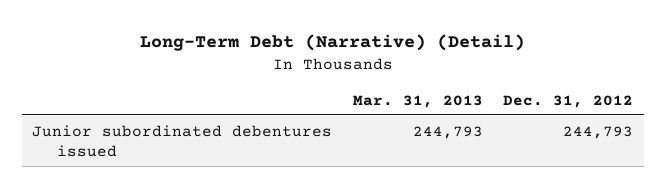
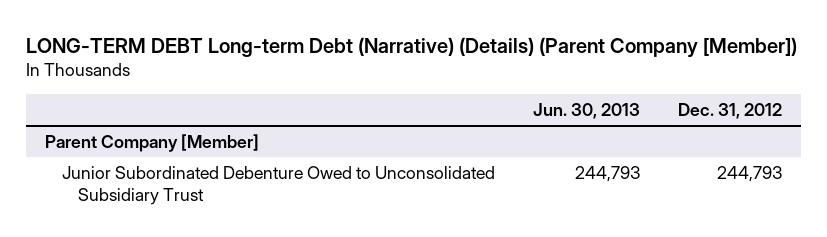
[139,34,525,52] Long-Term Debt (Narrative) (Detail) -> [25,36,797,58] LONG-TERM DEBT Long-term Debt (Narrative) (Details) (Parent Company [Member])
[352,94,483,108] Mar. 31, 2013 -> none
none -> [532,103,640,120] Jun. 30, 2013
none -> [44,134,259,153] Parent Company [Member]
[32,124,333,158] Junior subordinated debentures issued -> [61,166,495,206] Junior Subordinated Debenture Owed to Unconsolidated Subsidiary Trust

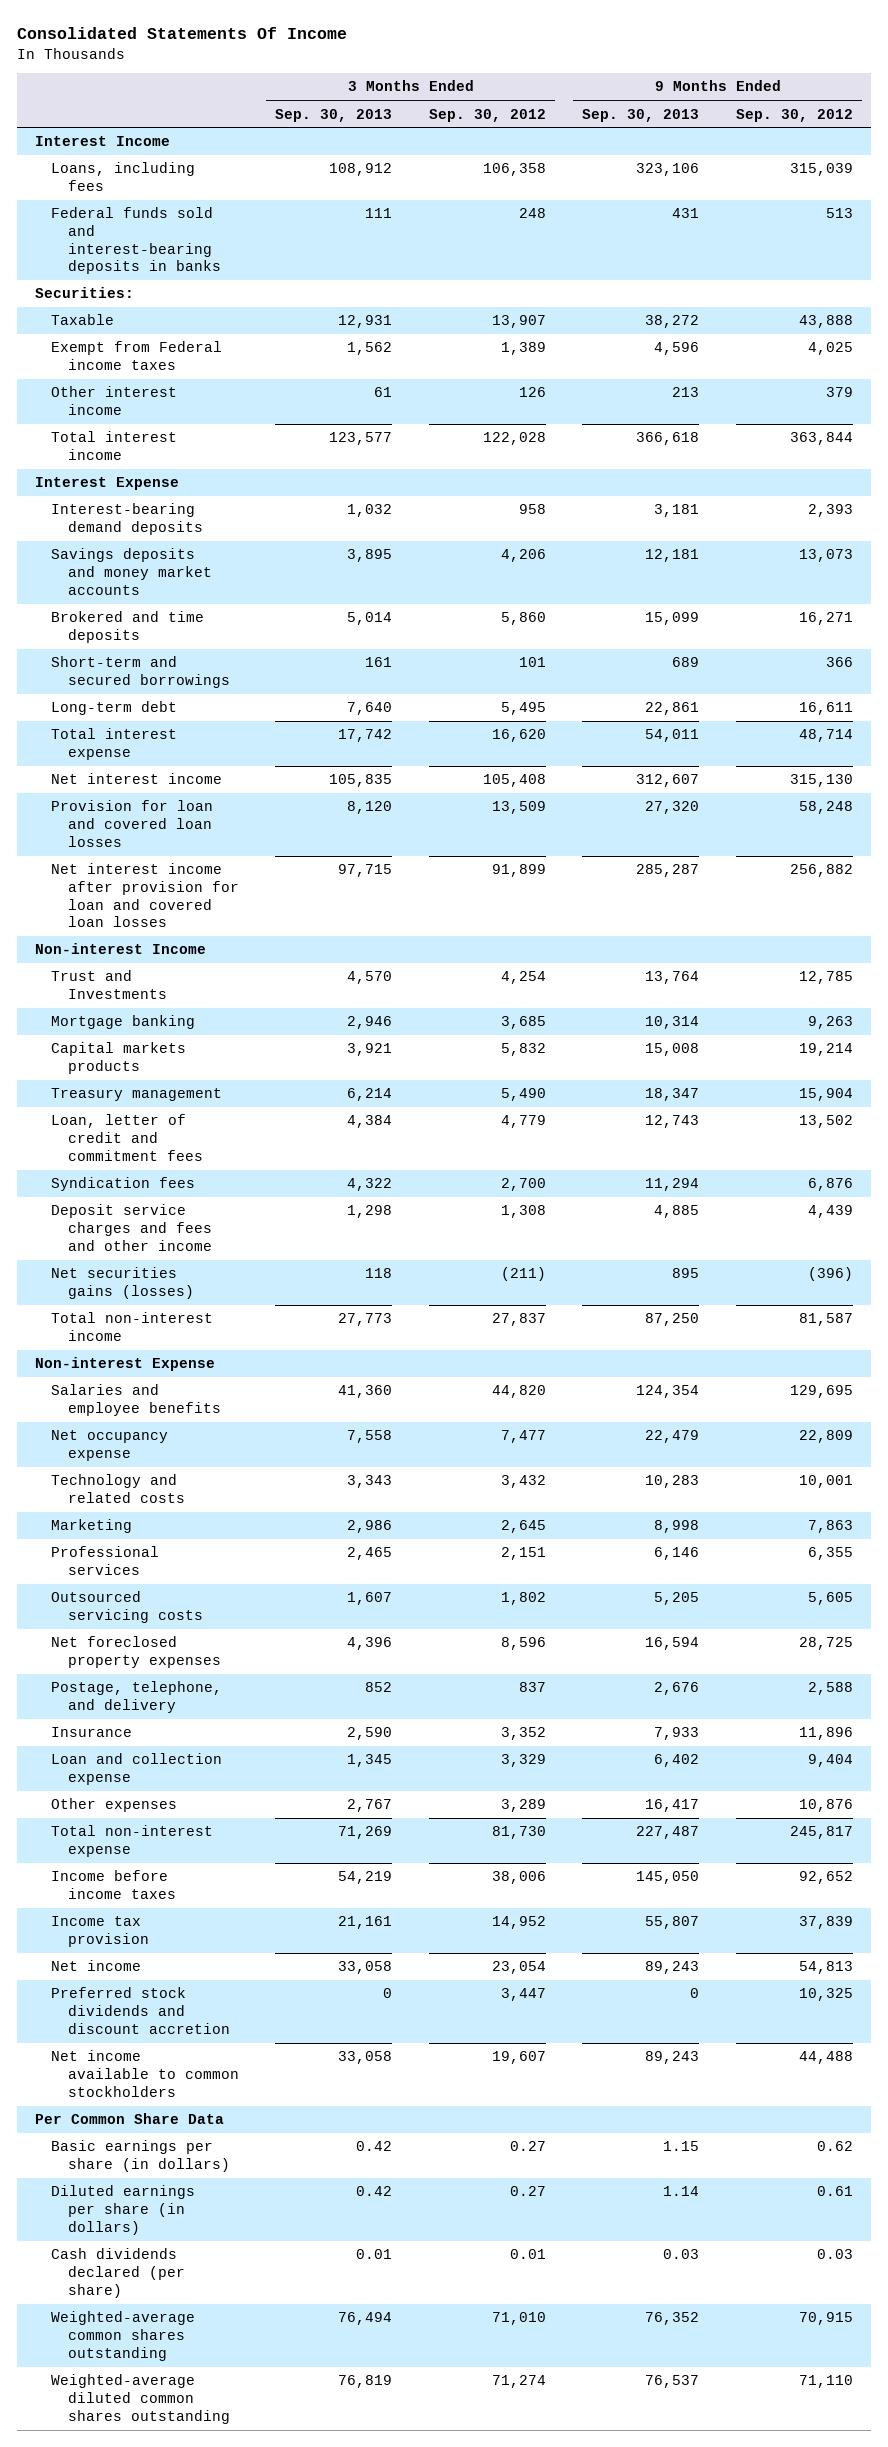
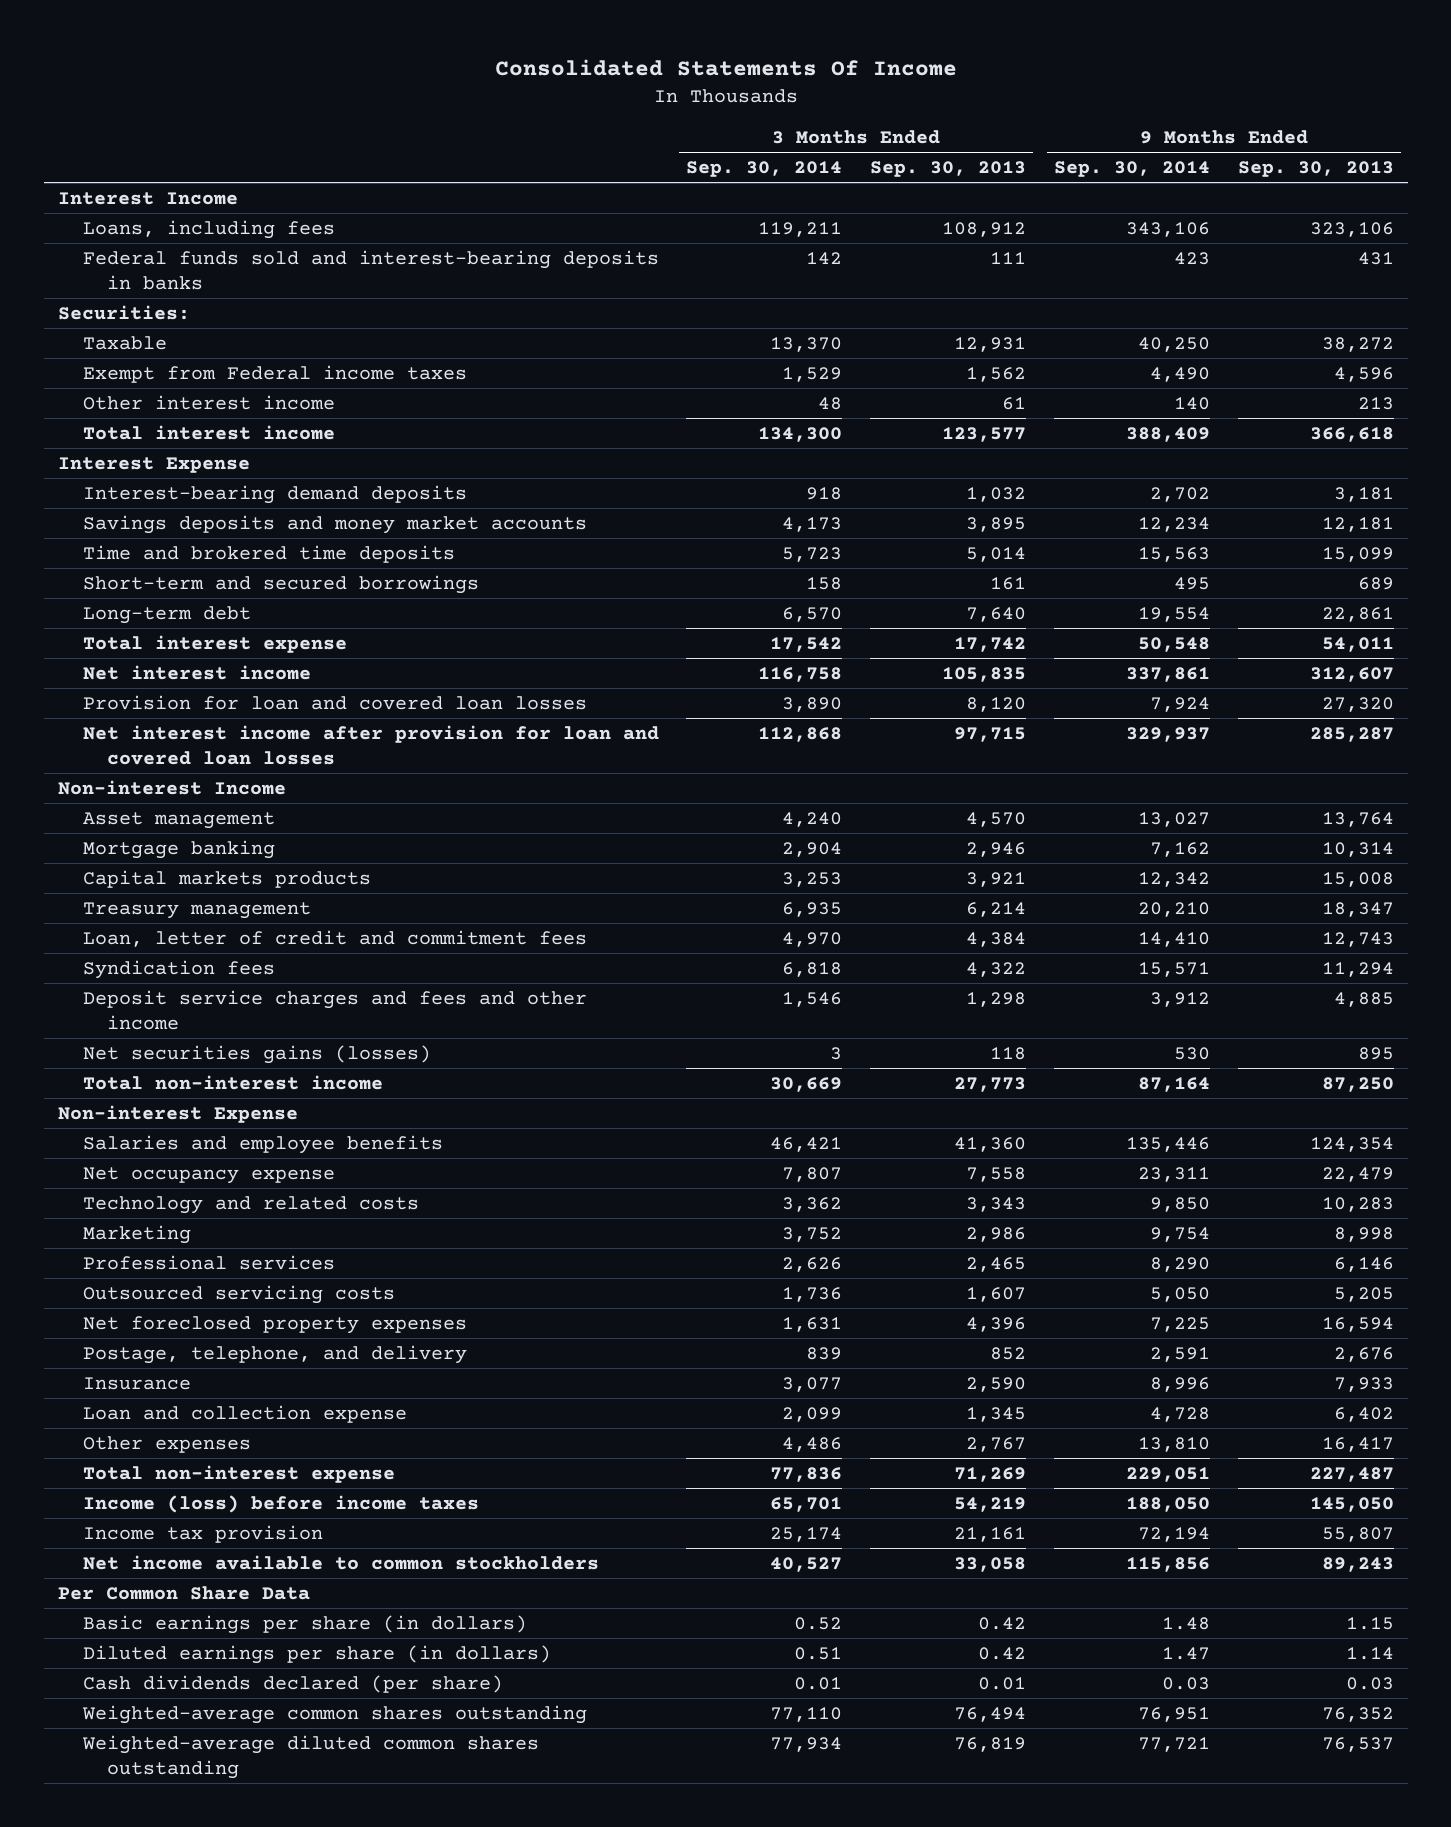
[428,108,546,122] Sep. 30, 2012 -> none
[735,108,853,122] Sep. 30, 2012 -> none
none -> [686,160,843,177] Sep. 30, 2014
none -> [1053,160,1210,177] Sep. 30, 2014
[51,611,205,644] Brokered and time deposits -> [82,544,455,563] Time and brokered time deposits
[51,970,167,1000] Trust and Investments -> [82,811,275,829] Asset management
[51,1870,176,1900] Income before income taxes -> [82,1494,479,1513] Income (loss) before income taxes
[51,1960,142,1972] Net income -> none
[51,1987,230,2034] Preferred stock dividends and discount accretion -> none

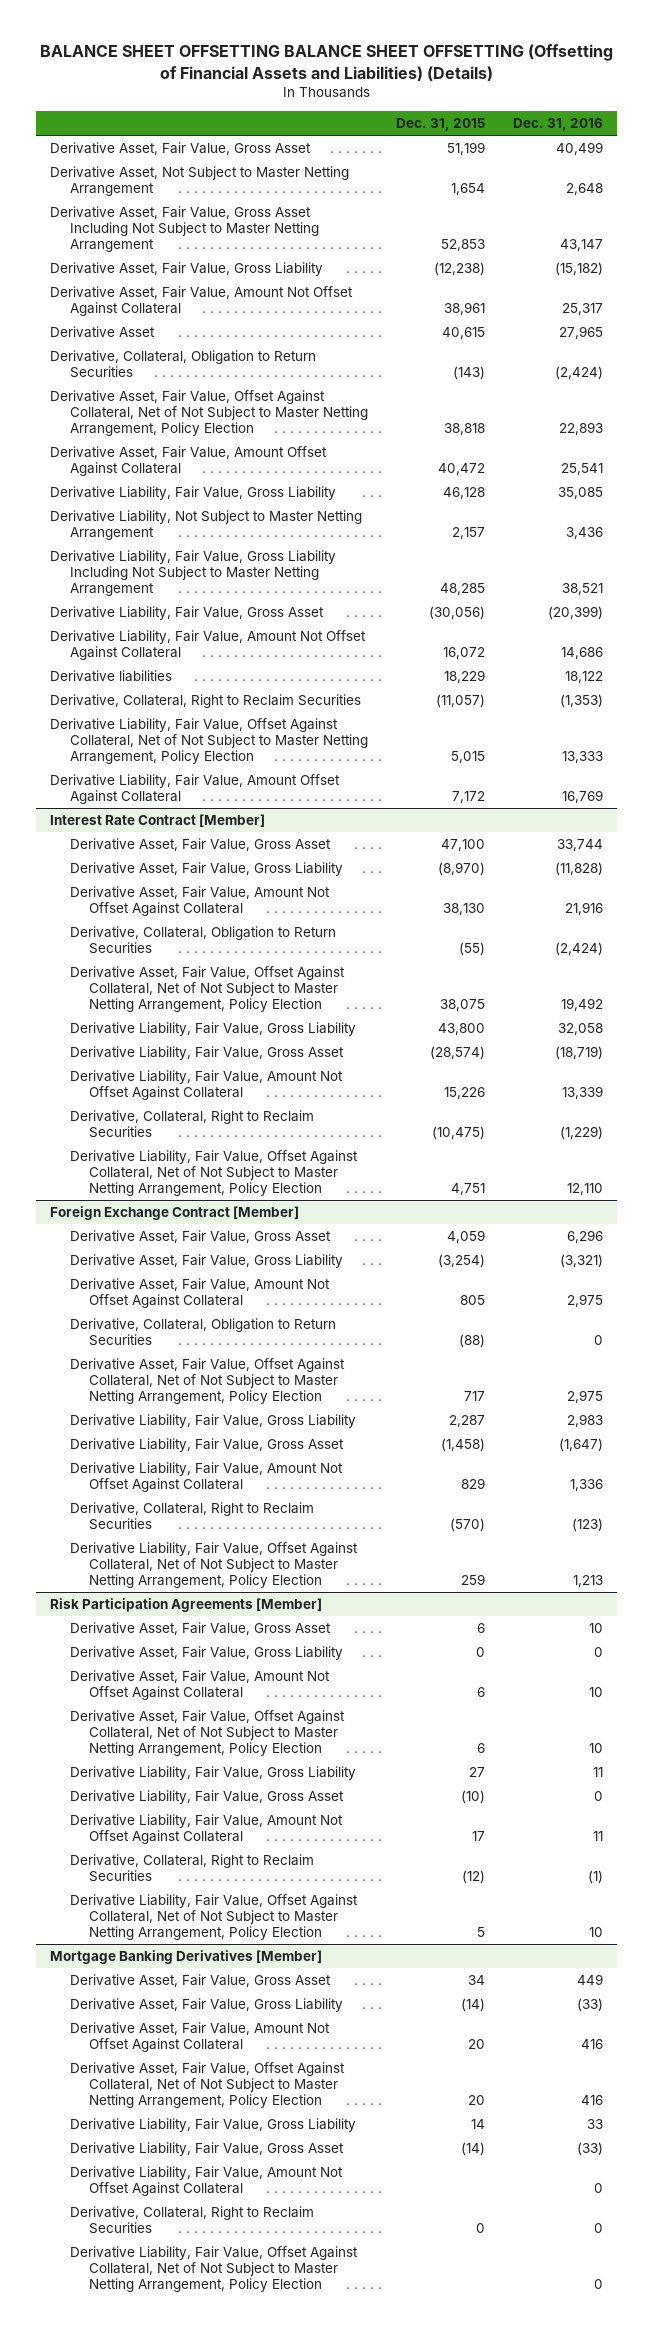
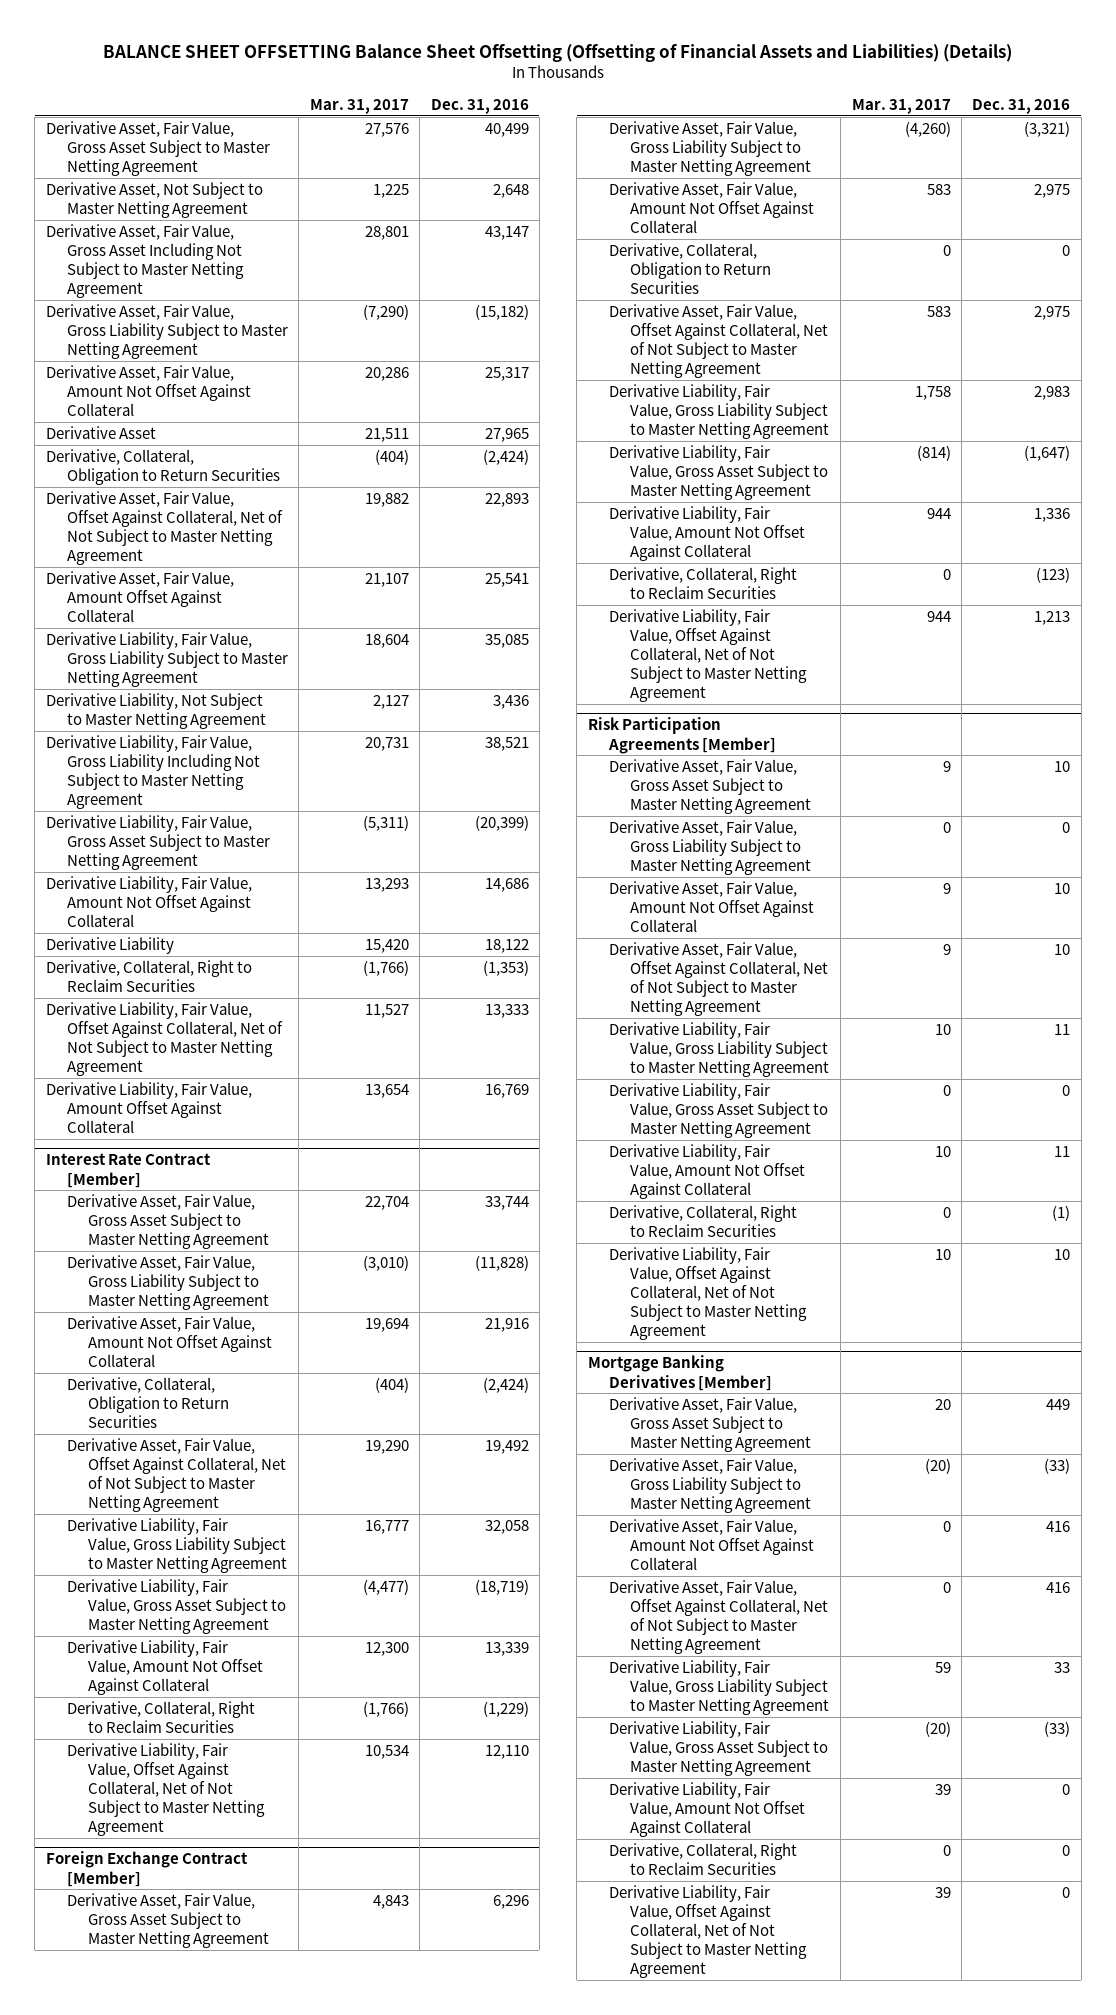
[39,44,613,81] BALANCE SHEET OFFSETTING BALANCE SHEET OFFSETTING (Offsetting of Financial Assets and Liabilities) (Details) -> [103,44,1013,63] BALANCE SHEET OFFSETTING Balance Sheet Offsetting (Offsetting of Financial Assets and Liabilities) (Details)
[395,118,485,132] Dec. 31, 2015 -> none
none -> [309,98,409,114] Mar. 31, 2017
[50,142,312,156] Derivative Asset, Fair Value, Gross Asset -> [45,120,270,177] Derivative Asset, Fair Value, Gross Asset Subject to Master Netting Agreement
[50,166,350,197] Derivative Asset, Not Subject to Master Netting Arrangement -> [45,181,263,218] Derivative Asset, Not Subject to Master Netting Agreement
[50,206,319,252] Derivative Asset, Fair Value, Gross Asset Including Not Subject to Master Netting Arrangement -> [45,223,244,299] Derivative Asset, Fair Value, Gross Asset Including Not Subject to Master Netting Agreement
[50,262,324,277] Derivative Asset, Fair Value, Gross Liability -> [45,303,288,360] Derivative Asset, Fair Value, Gross Liability Subject to Master Netting Agreement
[50,390,368,436] Derivative Asset, Fair Value, Offset Against Collateral, Net of Not Subject to Master Netting Arrangement, Policy Election -> [45,490,283,566] Derivative Asset, Fair Value, Offset Against Collateral, Net of Not Subject to Master Netting Agreement
[50,486,337,501] Derivative Liability, Fair Value, Gross Liability -> [45,631,288,688] Derivative Liability, Fair Value, Gross Liability Subject to Master Netting Agreement
[50,510,363,541] Derivative Liability, Not Subject to Master Netting Arrangement -> [45,692,266,729] Derivative Liability, Not Subject to Master Netting Agreement
[50,550,337,596] Derivative Liability, Fair Value, Gross Liability Including Not Subject to Master Netting Arrangement -> [45,734,260,810] Derivative Liability, Fair Value, Gross Liability Including Not Subject to Master Netting Agreement
[50,606,325,621] Derivative Liability, Fair Value, Gross Asset -> [45,814,270,871] Derivative Liability, Fair Value, Gross Asset Subject to Master Netting Agreement
[50,670,173,683] Derivative liabilities -> [45,936,174,954] Derivative Liability
[50,718,368,764] Derivative Liability, Fair Value, Offset Against Collateral, Net of Not Subject to Master Netting Arrangement, Policy Election -> [45,1001,283,1077] Derivative Liability, Fair Value, Offset Against Collateral, Net of Not Subject to Master Netting Agreement
[69,838,331,852] Derivative Asset, Fair Value, Gross Asset -> [66,1193,269,1250] Derivative Asset, Fair Value, Gross Asset Subject to Master Netting Agreement
[69,862,343,877] Derivative Asset, Fair Value, Gross Liability -> [66,1254,269,1311] Derivative Asset, Fair Value, Gross Liability Subject to Master Netting Agreement
[69,966,345,1012] Derivative Asset, Fair Value, Offset Against Collateral, Net of Not Subject to Master Netting Arrangement, Policy Election -> [66,1437,286,1513] Derivative Asset, Fair Value, Offset Against Collateral, Net of Not Subject to Master Netting Agreement
[69,1022,356,1037] Derivative Liability, Fair Value, Gross Liability -> [66,1517,287,1574] Derivative Liability, Fair Value, Gross Liability Subject to Master Netting Agreement
[69,1046,344,1061] Derivative Liability, Fair Value, Gross Asset -> [66,1578,286,1635] Derivative Liability, Fair Value, Gross Asset Subject to Master Netting Agreement
[69,1150,358,1196] Derivative Liability, Fair Value, Offset Against Collateral, Net of Not Subject to Master Netting Arrangement, Policy Election -> [66,1742,265,1837] Derivative Liability, Fair Value, Offset Against Collateral, Net of Not Subject to Master Netting Agreement
[69,1230,331,1244] Derivative Asset, Fair Value, Gross Asset -> [66,1892,269,1949] Derivative Asset, Fair Value, Gross Asset Subject to Master Netting Agreement
[69,1254,343,1269] Derivative Asset, Fair Value, Gross Liability -> [608,120,811,177] Derivative Asset, Fair Value, Gross Liability Subject to Master Netting Agreement
[69,1358,345,1404] Derivative Asset, Fair Value, Offset Against Collateral, Net of Not Subject to Master Netting Arrangement, Policy Election -> [608,303,828,379] Derivative Asset, Fair Value, Offset Against Collateral, Net of Not Subject to Master Netting Agreement
[69,1414,356,1429] Derivative Liability, Fair Value, Gross Liability -> [608,383,829,440] Derivative Liability, Fair Value, Gross Liability Subject to Master Netting Agreement
[69,1438,344,1453] Derivative Liability, Fair Value, Gross Asset -> [608,444,828,501] Derivative Liability, Fair Value, Gross Asset Subject to Master Netting Agreement
[69,1542,358,1588] Derivative Liability, Fair Value, Offset Against Collateral, Net of Not Subject to Master Netting Arrangement, Policy Election -> [608,608,807,703] Derivative Liability, Fair Value, Offset Against Collateral, Net of Not Subject to Master Netting Agreement
[69,1622,331,1636] Derivative Asset, Fair Value, Gross Asset -> [608,758,811,815] Derivative Asset, Fair Value, Gross Asset Subject to Master Netting Agreement
[69,1646,343,1661] Derivative Asset, Fair Value, Gross Liability -> [608,819,811,876] Derivative Asset, Fair Value, Gross Liability Subject to Master Netting Agreement
[69,1710,345,1756] Derivative Asset, Fair Value, Offset Against Collateral, Net of Not Subject to Master Netting Arrangement, Policy Election -> [608,941,828,1017] Derivative Asset, Fair Value, Offset Against Collateral, Net of Not Subject to Master Netting Agreement
[69,1766,356,1781] Derivative Liability, Fair Value, Gross Liability -> [608,1021,829,1078] Derivative Liability, Fair Value, Gross Liability Subject to Master Netting Agreement
[69,1790,344,1805] Derivative Liability, Fair Value, Gross Asset -> [608,1082,828,1139] Derivative Liability, Fair Value, Gross Asset Subject to Master Netting Agreement
[69,1894,358,1940] Derivative Liability, Fair Value, Offset Against Collateral, Net of Not Subject to Master Netting Arrangement, Policy Election -> [608,1246,807,1341] Derivative Liability, Fair Value, Offset Against Collateral, Net of Not Subject to Master Netting Agreement
[69,1974,331,1988] Derivative Asset, Fair Value, Gross Asset -> [608,1396,811,1453] Derivative Asset, Fair Value, Gross Asset Subject to Master Netting Agreement
[69,1998,343,2013] Derivative Asset, Fair Value, Gross Liability -> [608,1457,811,1514] Derivative Asset, Fair Value, Gross Liability Subject to Master Netting Agreement
[69,2062,345,2108] Derivative Asset, Fair Value, Offset Against Collateral, Net of Not Subject to Master Netting Arrangement, Policy Election -> [608,1579,828,1655] Derivative Asset, Fair Value, Offset Against Collateral, Net of Not Subject to Master Netting Agreement
[69,2118,356,2133] Derivative Liability, Fair Value, Gross Liability -> [608,1659,829,1716] Derivative Liability, Fair Value, Gross Liability Subject to Master Netting Agreement
[69,2142,344,2157] Derivative Liability, Fair Value, Gross Asset -> [608,1720,828,1777] Derivative Liability, Fair Value, Gross Asset Subject to Master Netting Agreement
[69,2246,358,2292] Derivative Liability, Fair Value, Offset Against Collateral, Net of Not Subject to Master Netting Arrangement, Policy Election -> [608,1884,807,1979] Derivative Liability, Fair Value, Offset Against Collateral, Net of Not Subject to Master Netting Agreement

